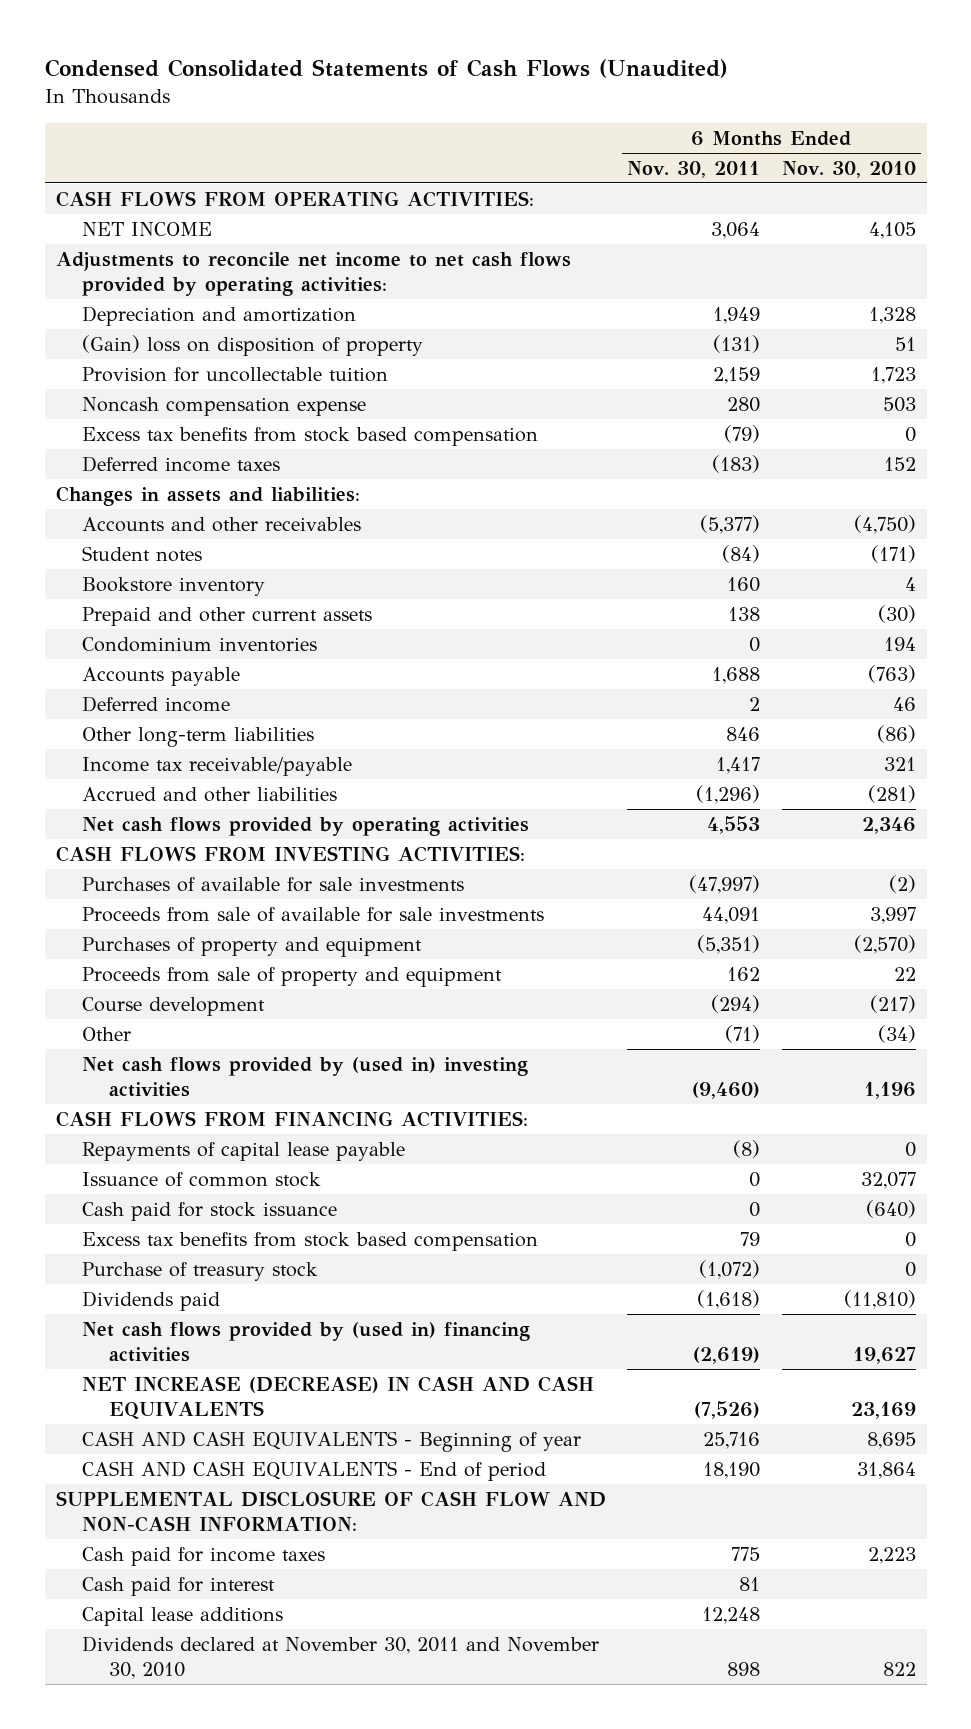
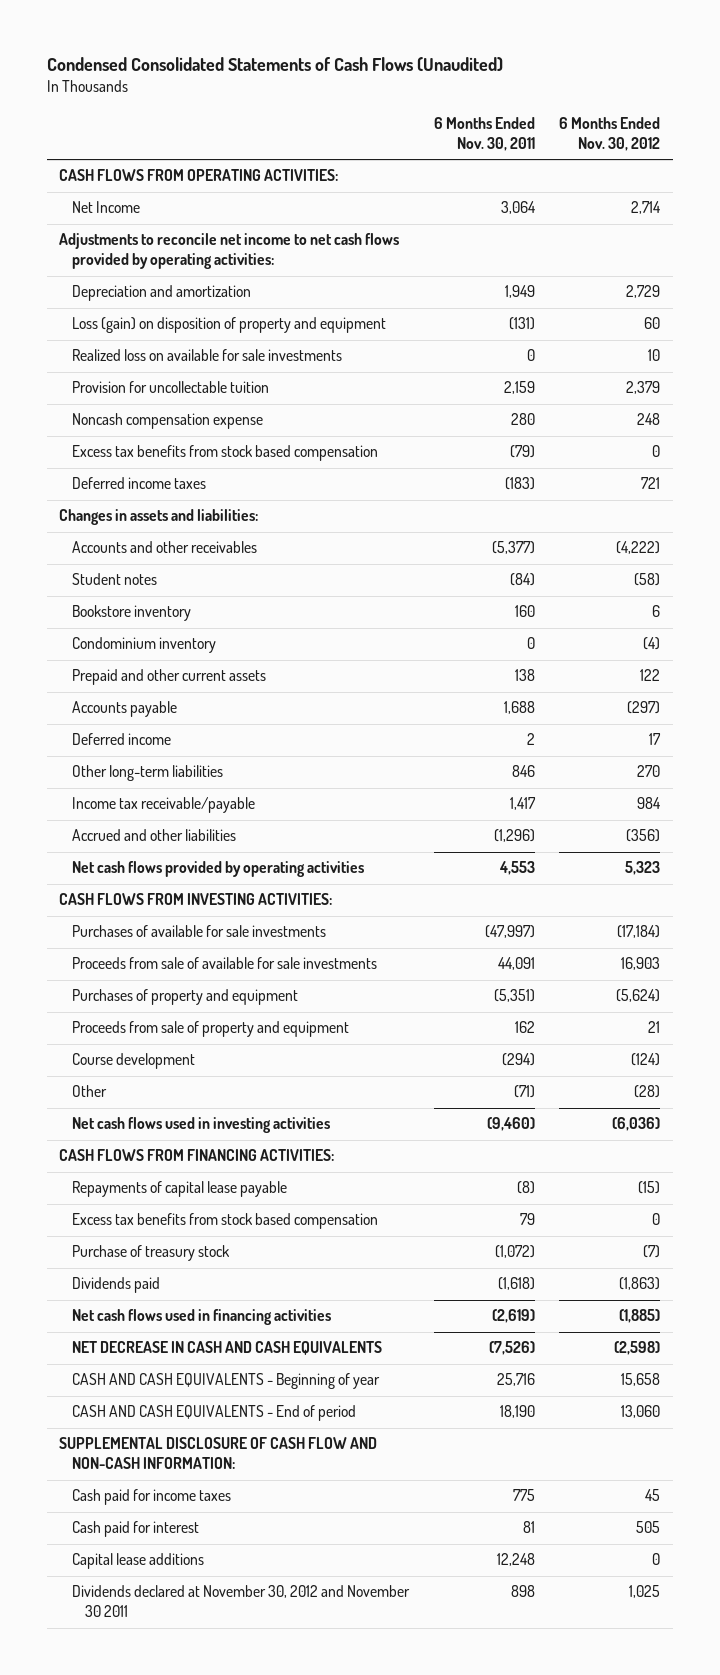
[781,160,916,178] Nov. 30, 2010 -> none
none -> [559,117,661,152] 6 Months Ended Nov. 30, 2012
[82,221,213,236] NET INCOME -> [72,201,141,214] Net Income
[82,334,424,356] (Gain) loss on disposition of property -> [72,317,387,334] Loss (gain) on disposition of property and equipment
none -> [72,349,343,362] Realized loss on available for sale investments
none -> [72,637,217,654] Condominium inventory
[82,636,318,652] Condominium inventories -> none
[82,1056,529,1097] Net cash flows provided by (used in) investing activities -> [72,1117,331,1134] Net cash flows used in investing activities
[82,1171,322,1187] Issuance of common stock -> none
[82,1201,338,1221] Cash paid for stock issuance -> none
[82,1321,531,1362] Net cash flows provided by (used in) financing activities -> [72,1309,332,1326] Net cash flows used in financing activities
[82,1375,595,1420] NET INCREASE (DECREASE) IN CASH AND CASH EQUIVALENTS -> [72,1341,383,1356] NET DECREASE IN CASH AND CASH EQUIVALENTS
[82,1635,600,1679] Dividends declared at November 30, 2011 and November 30, 2010 -> [72,1585,411,1618] Dividends declared at November 30, 2012 and November 30 2011

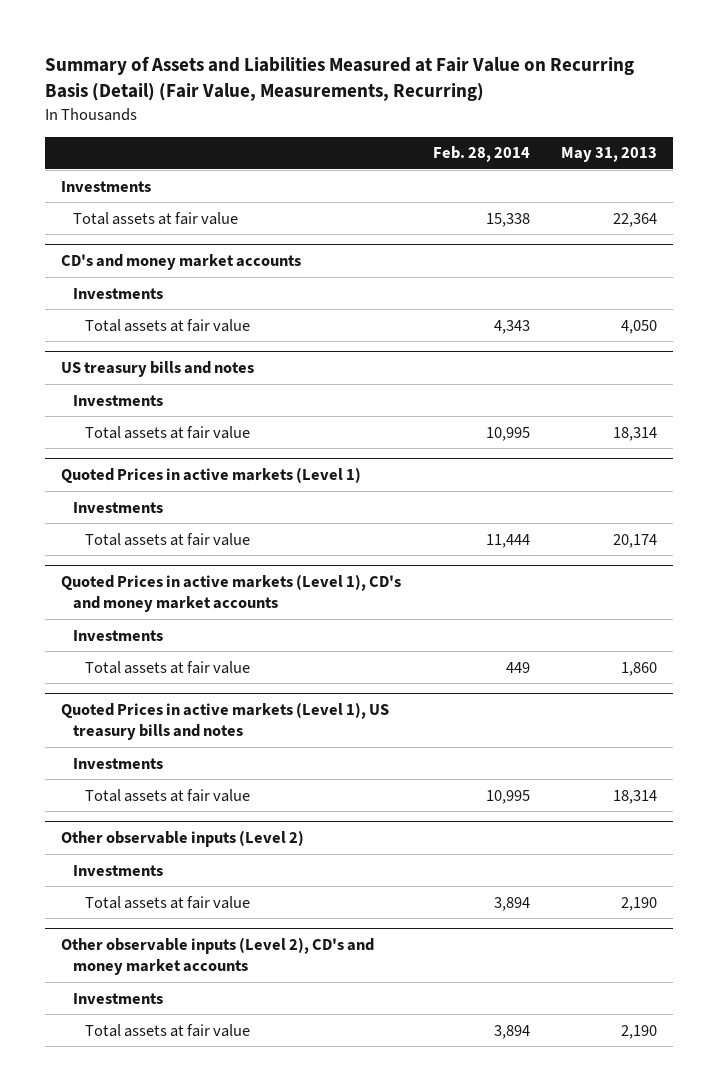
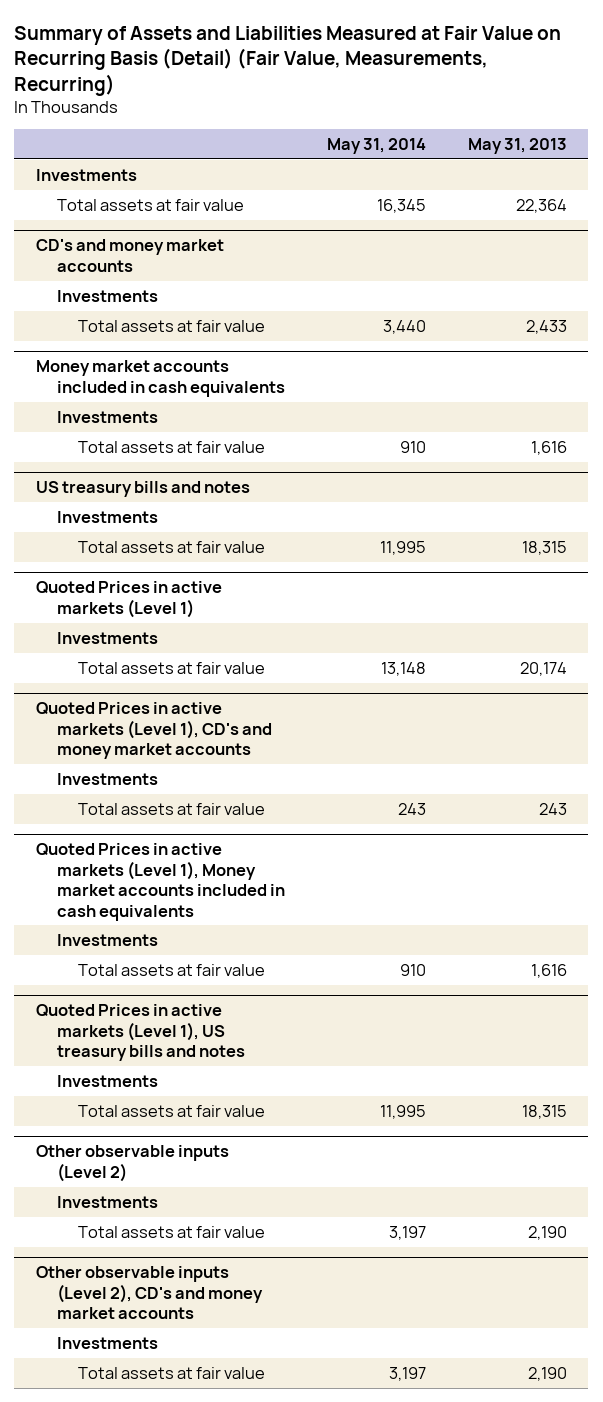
[432,146,530,163] Feb. 28, 2014 -> none
none -> [327,137,427,154] May 31, 2014
[620,319,657,334] 4,050 -> [526,319,568,334] 2,433
none -> [35,360,285,397] Money market accounts included in cash equivalents
none -> [56,410,158,423] Investments
none -> [77,440,265,453] Total assets at fair value
[612,426,657,441] 18,314 -> [522,540,568,555] 18,315
[620,661,657,676] 1,860 -> [539,802,568,815] 243
none -> [35,843,285,921] Quoted Prices in active markets (Level 1), Money market accounts included in cash equivalents
none -> [56,933,158,946] Investments
none -> [77,963,265,976] Total assets at fair value
[612,789,657,804] 18,314 -> [522,1104,568,1119] 18,315

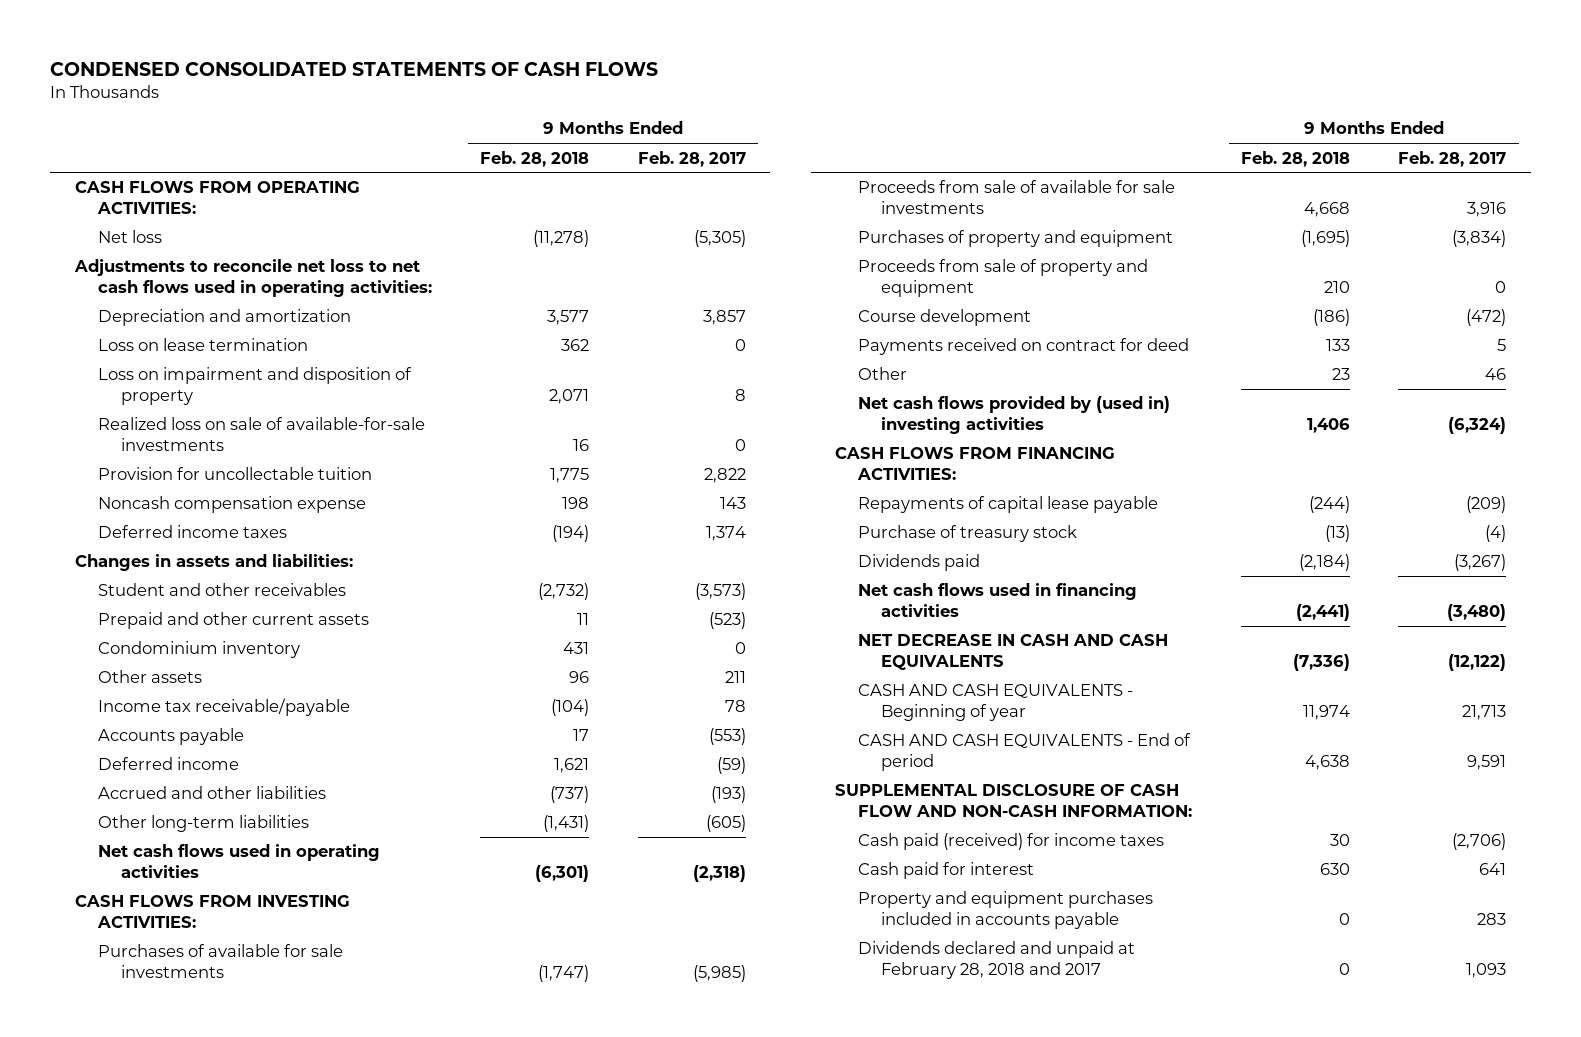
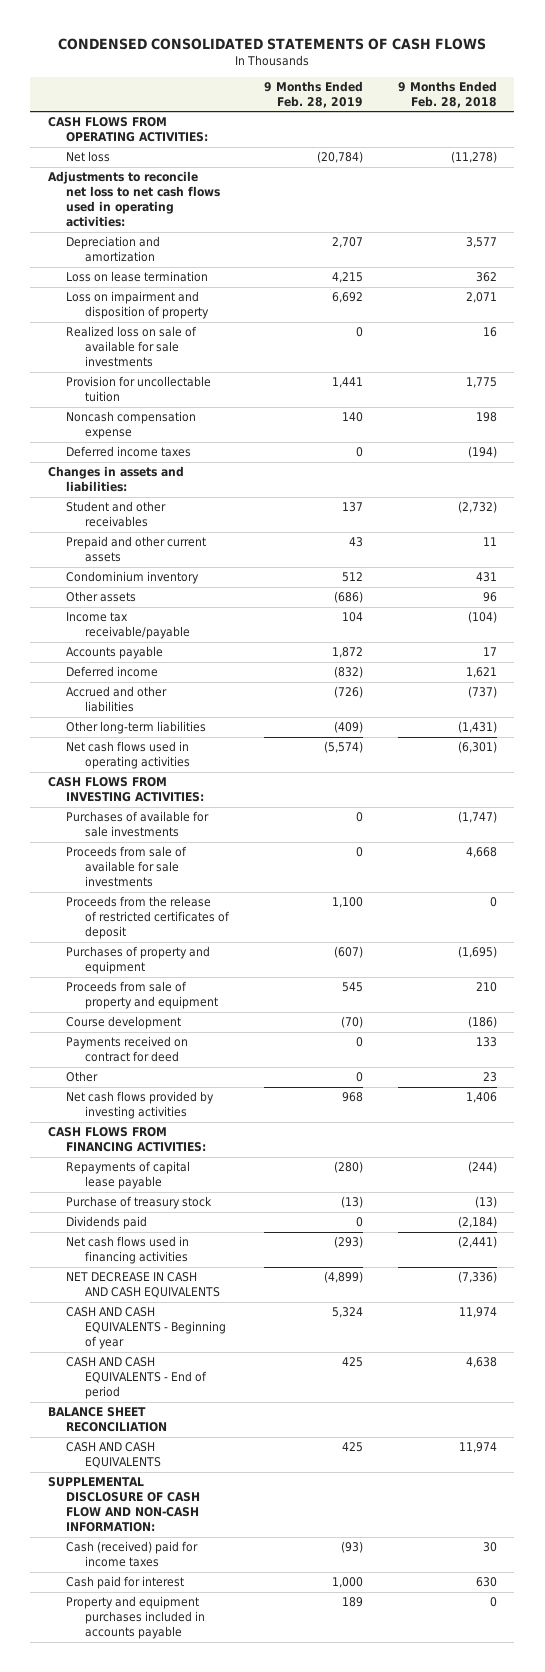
[637,150,746,167] Feb. 28, 2017 -> none
none -> [263,80,363,108] 9 Months Ended Feb. 28, 2019
[97,417,425,451] Realized loss on sale of available-for-sale investments -> [66,326,198,368] Realized loss on sale of available for sale investments
none -> [66,896,231,940] Proceeds from the release of restricted certificates of deposit
[858,396,1171,434] Net cash flows provided by (used in) investing activities -> [66,1091,215,1120] Net cash flows provided by investing activities
none -> [47,1407,168,1433] BALANCE SHEET RECONCILIATION
none -> [66,1442,162,1469] CASH AND CASH EQUIVALENTS
[858,833,1165,851] Cash paid (received) for income taxes -> [66,1541,199,1568] Cash (received) paid for income taxes
[858,941,1136,979] Dividends declared and unpaid at February 28, 2018 and 2017 -> none

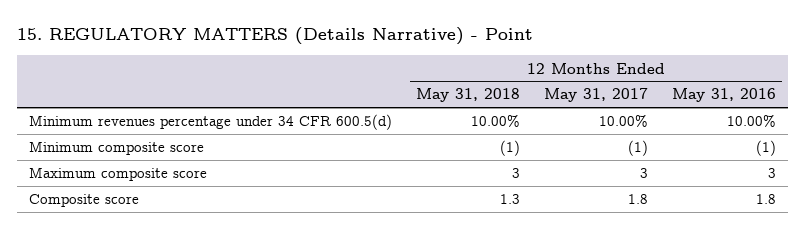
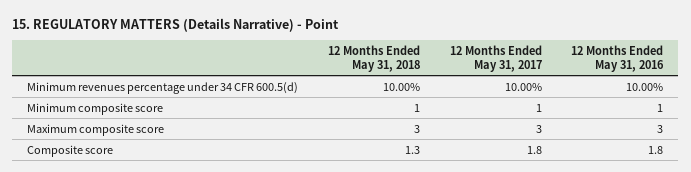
[500,140,521,157] (1) -> [413,103,420,112] 1
[627,140,648,157] (1) -> [535,103,542,112] 1
[755,140,776,157] (1) -> [657,103,664,112] 1

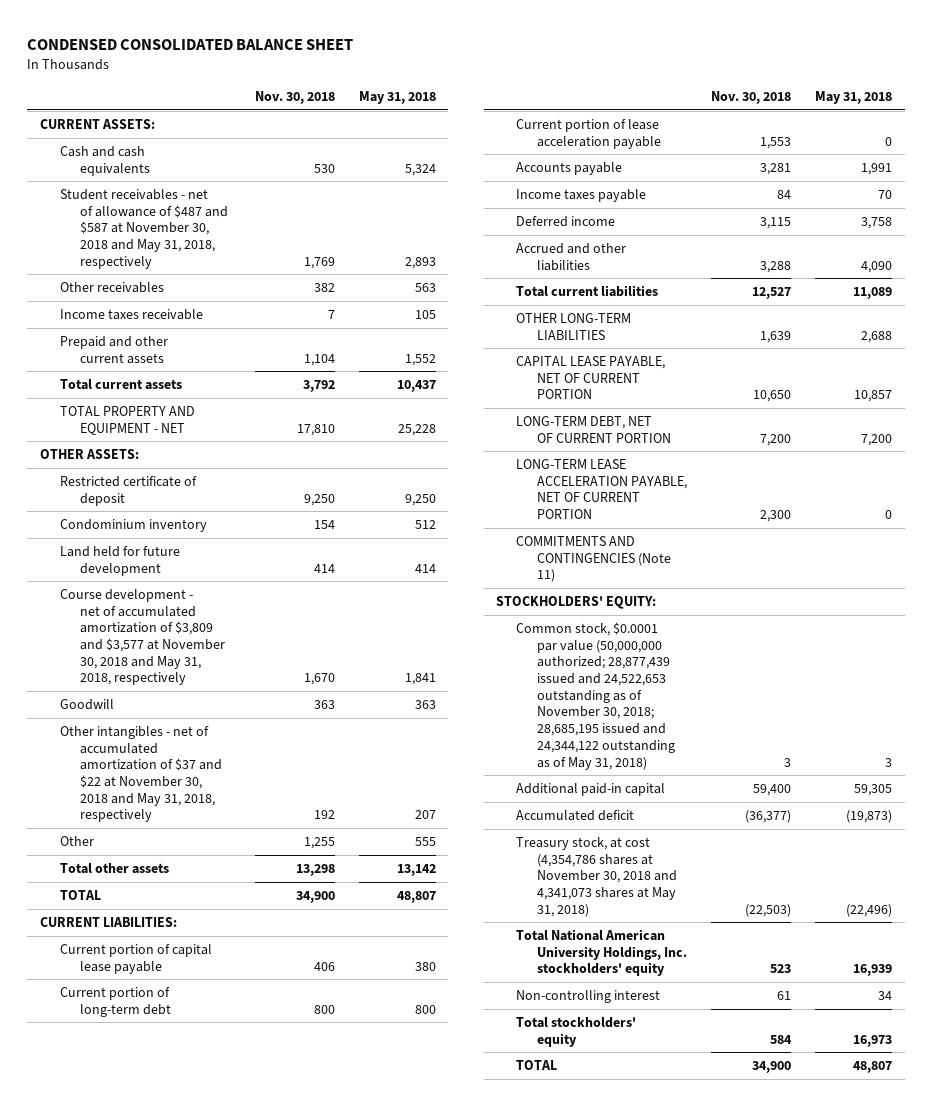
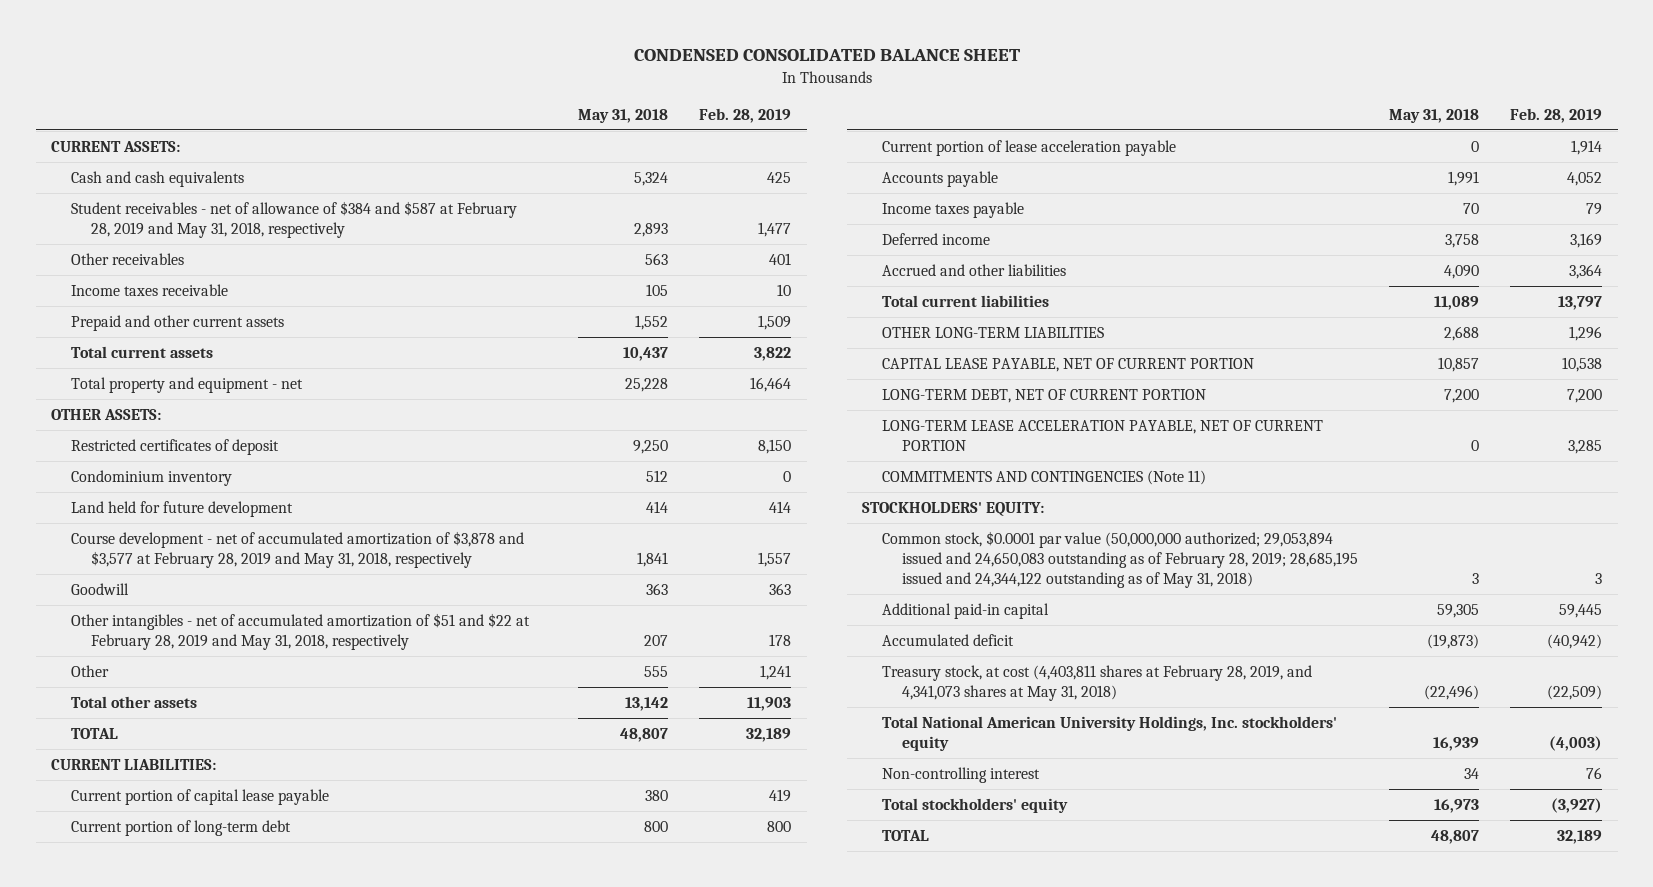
[254,91,335,105] Nov. 30, 2018 -> none
none -> [698,107,791,123] Feb. 28, 2019
[60,189,229,269] Student receivables - net of allowance of $487 and $587 at November 30, 2018 and May 31, 2018, respectively -> [71,200,518,238] Student receivables - net of allowance of $384 and $587 at February 28, 2019 and May 31, 2018, respectively
[60,406,196,435] TOTAL PROPERTY AND EQUIPMENT - NET -> [71,376,304,393] Total property and equipment - net
[60,476,198,506] Restricted certificate of deposit -> [71,438,280,455] Restricted certificates of deposit
[60,589,226,686] Course development - net of accumulated amortization of $3,809 and $3,577 at November 30, 2018 and May 31, 2018, respectively -> [71,530,525,568] Course development - net of accumulated amortization of $3,878 and $3,577 at February 28, 2019 and May 31, 2018, respectively
[60,726,223,823] Other intangibles - net of accumulated amortization of $37 and $22 at November 30, 2018 and May 31, 2018, respectively -> [71,612,531,650] Other intangibles - net of accumulated amortization of $51 and $22 at February 28, 2019 and May 31, 2018, respectively
[516,622,675,770] Common stock, $0.0001 par value (50,000,000 authorized; 28,877,439 issued and 24,522,653 outstanding as of November 30, 2018; 28,685,195 issued and 24,344,122 outstanding as of May 31, 2018) -> [882,530,1358,589] Common stock, $0.0001 par value (50,000,000 authorized; 29,053,894 issued and 24,650,083 outstanding as of February 28, 2019; 28,685,195 issued and 24,344,122 outstanding as of May 31, 2018)
[516,837,677,917] Treasury stock, at cost (4,354,786 shares at November 30, 2018 and 4,341,073 shares at May 31, 2018) -> [882,664,1313,701] Treasury stock, at cost (4,403,811 shares at February 28, 2019, and 4,341,073 shares at May 31, 2018)

